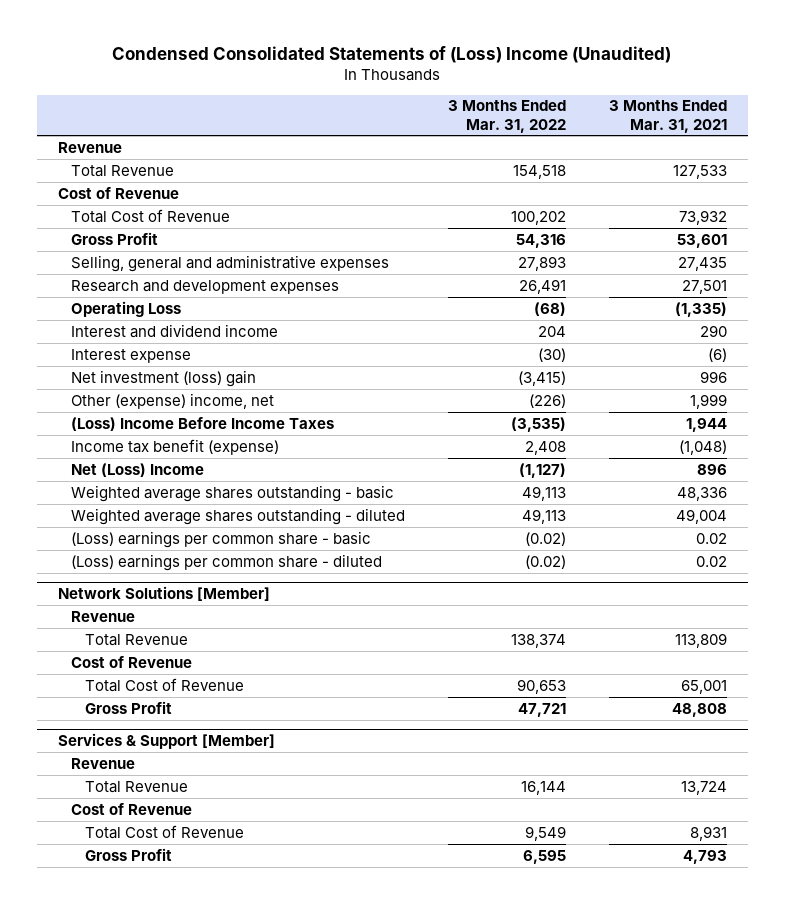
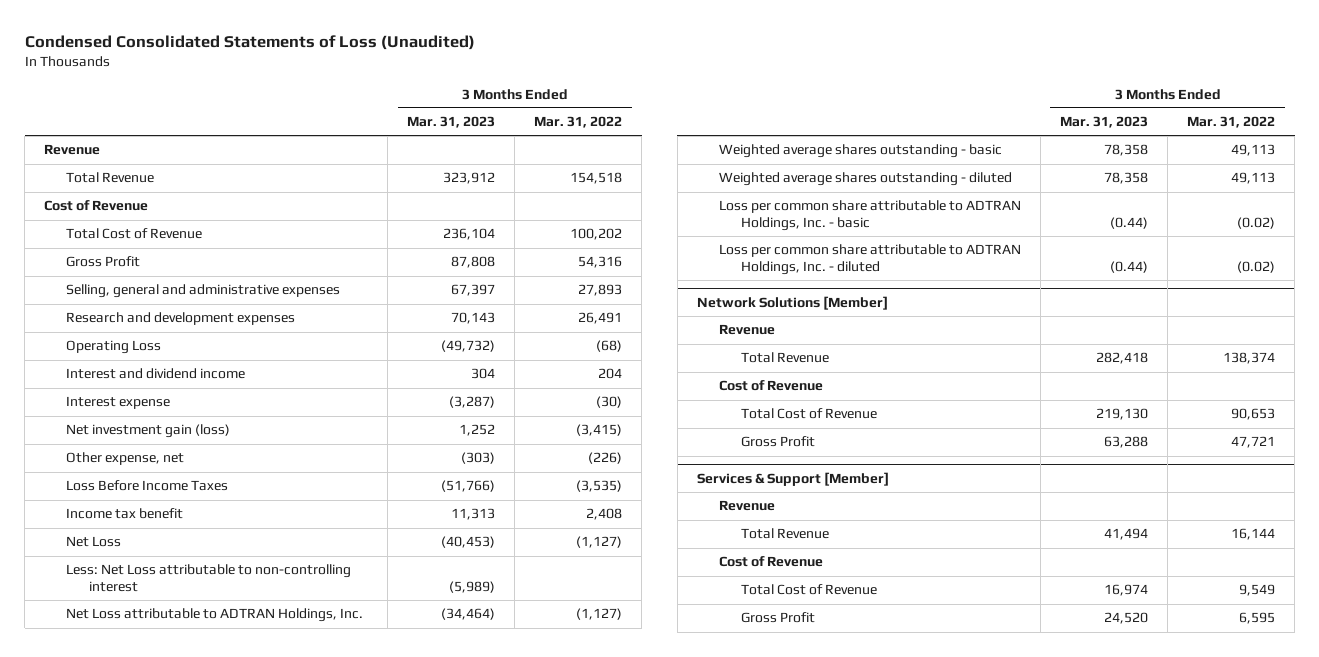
[112,45,672,63] Condensed Consolidated Statements of (Loss) Income (Unaudited) -> [24,34,475,50] Condensed Consolidated Statements of Loss (Unaudited)
[608,100,727,133] 3 Months Ended Mar. 31, 2021 -> none
none -> [407,116,496,129] Mar. 31, 2023
[71,369,257,387] Net investment (loss) gain -> [66,424,231,439] Net investment gain (loss)
[71,392,275,409] Other (expense) income, net -> [66,452,185,466] Other expense, net
[71,416,335,431] (Loss) Income Before Income Taxes -> [66,480,229,492] Loss Before Income Taxes
[71,438,280,455] Income tax benefit (expense) -> [66,508,184,520] Income tax benefit
none -> [66,536,122,548] Net Loss
none -> [66,564,352,592] Less: Net Loss attributable to non-controlling interest
[71,462,205,477] Net (Loss) Income -> [66,608,364,623] Net Loss attributable to ADTRAN Holdings, Inc.
[71,530,372,548] (Loss) earnings per common share - basic -> [719,200,1022,231] Loss per common share attributable to ADTRAN Holdings, Inc. - basic
[71,553,383,571] (Loss) earnings per common share - diluted -> [719,244,1022,275] Loss per common share attributable to ADTRAN Holdings, Inc. - diluted

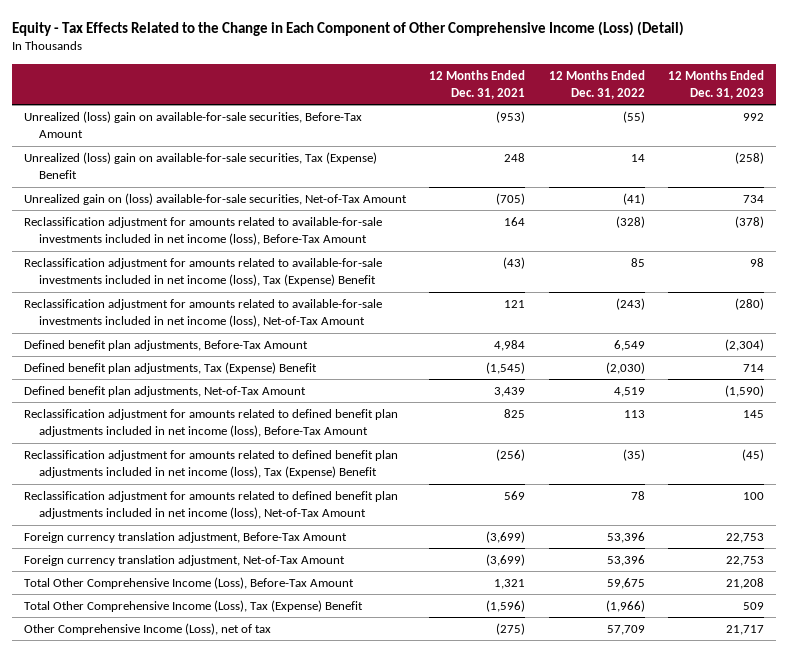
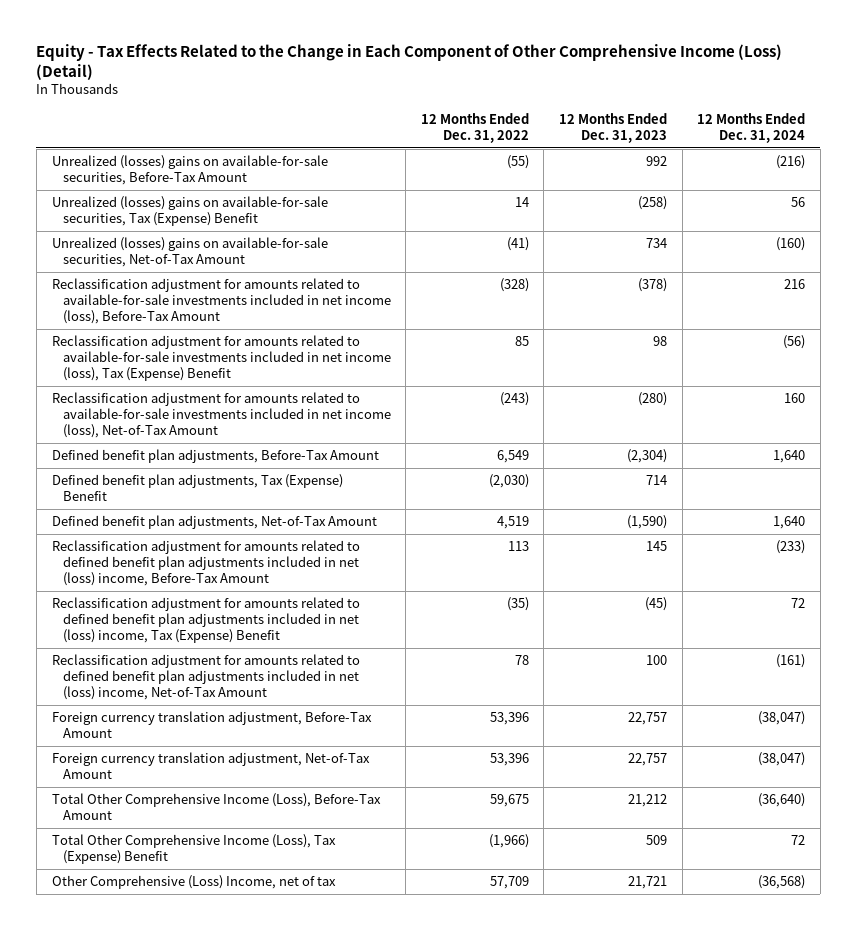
[429,69,526,99] 12 Months Ended Dec. 31, 2021 -> none
none -> [697,112,806,144] 12 Months Ended Dec. 31, 2024
[23,111,362,139] Unrealized (loss) gain on available-for-sale securities, Before-Tax Amount -> [51,155,328,186] Unrealized (losses) gains on available-for-sale securities, Before-Tax Amount
[23,152,377,180] Unrealized (loss) gain on available-for-sale securities, Tax (Expense) Benefit -> [51,196,328,227] Unrealized (losses) gains on available-for-sale securities, Tax (Expense) Benefit
[23,193,407,206] Unrealized gain on (loss) available-for-sale securities, Net-of-Tax Amount -> [51,237,328,268] Unrealized (losses) gains on available-for-sale securities, Net-of-Tax Amount
[23,409,398,438] Reclassification adjustment for amounts related to defined benefit plan adjustments included in net income (loss), Before-Tax Amount -> [51,540,360,587] Reclassification adjustment for amounts related to defined benefit plan adjustments included in net (loss) income, Before-Tax Amount
[23,450,398,479] Reclassification adjustment for amounts related to defined benefit plan adjustments included in net income (loss), Tax (Expense) Benefit -> [51,597,360,644] Reclassification adjustment for amounts related to defined benefit plan adjustments included in net (loss) income, Tax (Expense) Benefit
[23,491,398,520] Reclassification adjustment for amounts related to defined benefit plan adjustments included in net income (loss), Net-of-Tax Amount -> [51,654,360,701] Reclassification adjustment for amounts related to defined benefit plan adjustments included in net (loss) income, Net-of-Tax Amount
[725,533,764,544] 22,753 -> [627,712,667,726] 22,757
[725,556,764,567] 22,753 -> [627,753,667,767] 22,757
[725,578,764,590] 21,208 -> [627,794,667,808] 21,212
[23,623,271,636] Other Comprehensive Income (Loss), net of tax -> [51,875,336,890] Other Comprehensive (Loss) Income, net of tax
[725,625,764,636] 21,717 -> [627,876,667,890] 21,721

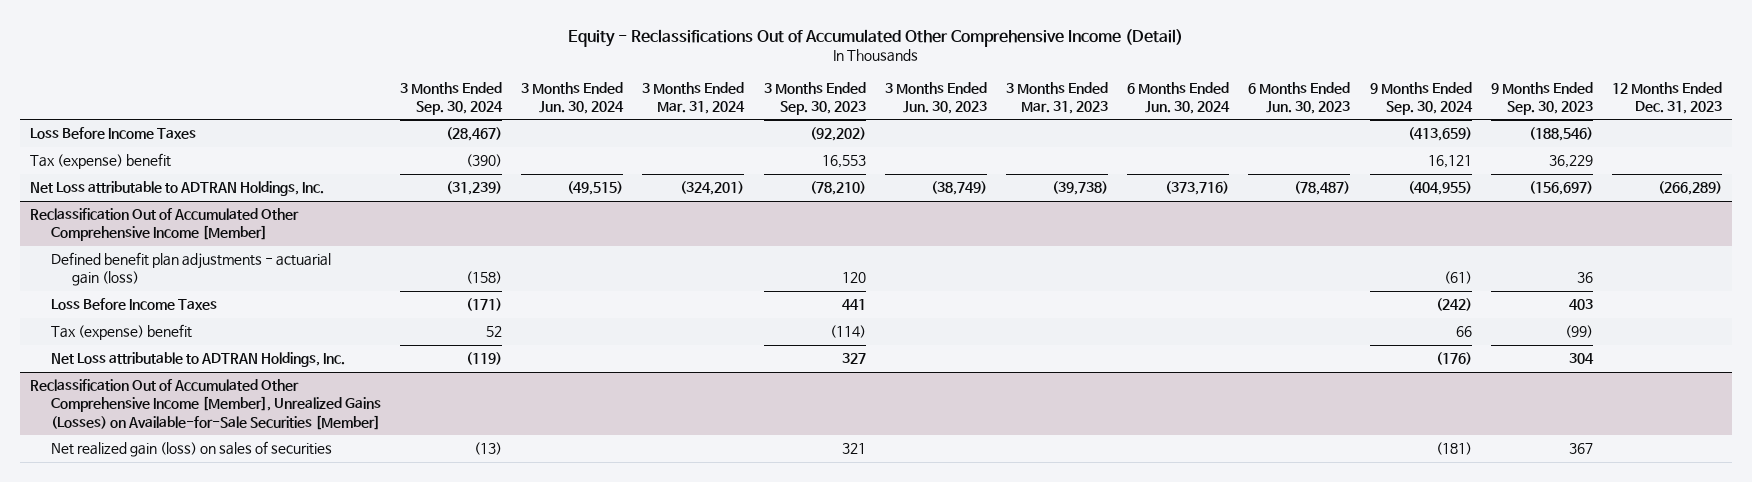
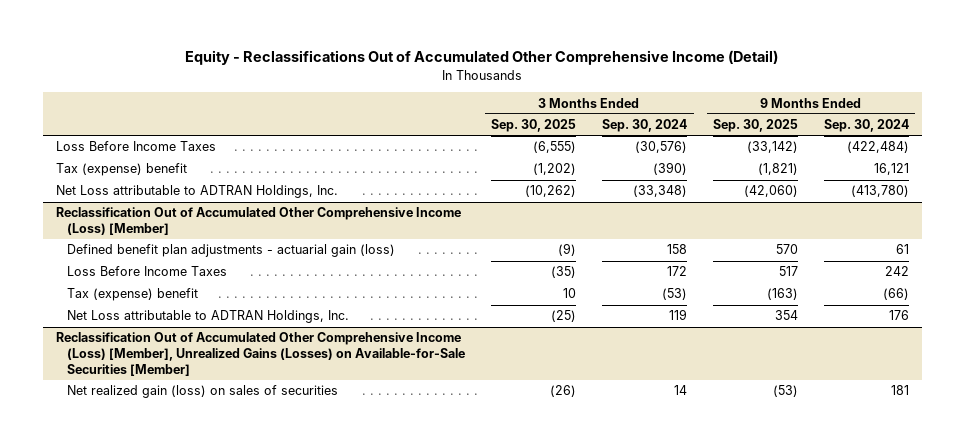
[521,81,625,114] 3 Months Ended Jun. 30, 2024 -> none
[642,81,746,114] 3 Months Ended Mar. 31, 2024 -> none
[763,81,866,115] 3 Months Ended Sep. 30, 2023 -> none
[884,81,987,114] 3 Months Ended Jun. 30, 2023 -> none
[1006,81,1109,114] 3 Months Ended Mar. 31, 2023 -> none
[1127,81,1231,114] 6 Months Ended Jun. 30, 2024 -> none
[1248,81,1351,114] 6 Months Ended Jun. 30, 2023 -> none
[1490,81,1593,115] 9 Months Ended Sep. 30, 2023 -> none
[1612,81,1723,114] 12 Months Ended Dec. 31, 2023 -> none
none -> [491,119,577,133] Sep. 30, 2025
none -> [712,119,798,133] Sep. 30, 2025
[445,127,502,142] (28,467) -> [635,141,688,154] (30,576)
[1407,127,1472,142] (413,659) -> [846,141,909,154] (422,484)
[445,181,502,196] (31,239) -> [633,185,688,198] (33,348)
[1407,181,1472,196] (404,955) -> [850,185,909,198] (413,780)
[29,208,299,242] Reclassification Out of Accumulated Other Comprehensive Income [Member] -> [55,207,461,236] Reclassification Out of Accumulated Other Comprehensive Income (Loss) [Member]
[465,271,502,285] (158) -> [667,244,688,255] 158
[1443,271,1472,285] (61) -> [895,244,909,255] 61
[465,298,502,312] (171) -> [667,266,688,277] 172
[1435,298,1472,312] (242) -> [884,266,909,277] 242
[485,326,502,338] 52 -> [662,288,688,301] (53)
[1455,326,1472,338] 66 -> [882,288,909,301] (66)
[465,352,502,366] (119) -> [669,309,688,321] 119
[1435,352,1472,366] (176) -> [888,310,909,321] 176
[29,379,381,430] Reclassification Out of Accumulated Other Comprehensive Income [Member], Unrealized Gains (Losses) on Available-for-Sale Securities [Member] -> [55,332,466,376] Reclassification Out of Accumulated Other Comprehensive Income (Loss) [Member], Unrealized Gains (Losses) on Available-for-Sale Securities [Member]
[473,442,502,456] (13) -> [674,385,688,396] 14
[1435,442,1472,456] (181) -> [890,385,909,396] 181

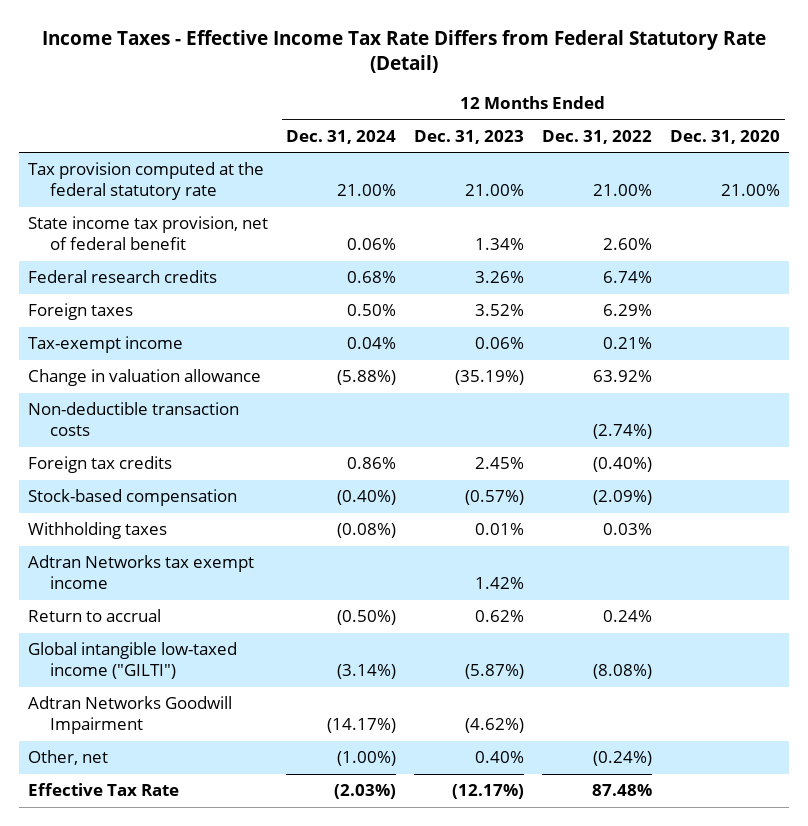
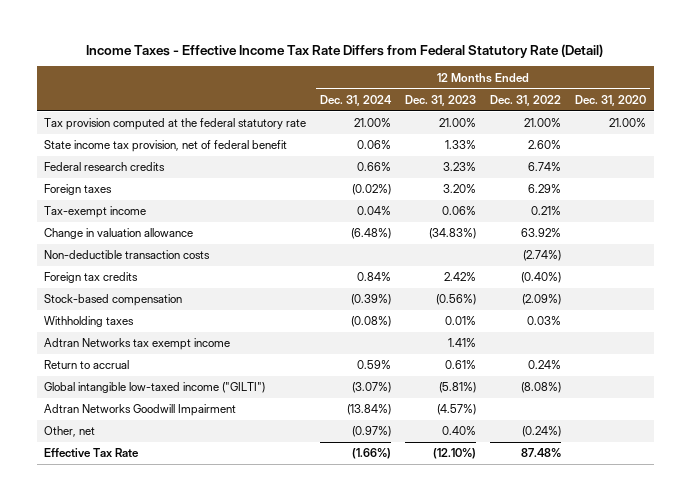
[475,238,525,251] 1.34% -> [445,140,477,150] 1.33%
[347,271,397,284] 0.68% -> [356,162,391,172] 0.66%
[475,271,525,284] 3.26% -> [443,162,477,172] 3.23%
[347,304,397,317] 0.50% -> [351,184,391,196] (0.02%)
[475,304,525,317] 3.52% -> [443,184,477,194] 3.20%
[337,370,397,386] (5.88%) -> [350,228,391,240] (6.48%)
[455,370,525,386] (35.19%) -> [429,228,477,240] (34.83%)
[347,457,397,470] 0.86% -> [356,272,391,282] 0.84%
[475,457,525,470] 2.45% -> [444,272,477,282] 2.42%
[337,490,397,506] (0.40%) -> [350,294,391,306] (0.39%)
[465,490,525,506] (0.57%) -> [436,294,477,306] (0.56%)
[475,577,525,590] 1.42% -> [448,338,477,348] 1.41%
[337,610,397,626] (0.50%) -> [356,360,391,370] 0.59%
[475,610,525,623] 0.62% -> [445,360,477,370] 0.61%
[337,664,397,680] (3.14%) -> [351,382,391,394] (3.07%)
[465,664,525,680] (5.87%) -> [439,382,477,394] (5.81%)
[327,718,397,734] (14.17%) -> [346,404,391,416] (13.84%)
[465,718,525,734] (4.62%) -> [437,404,477,416] (4.57%)
[337,751,397,767] (1.00%) -> [351,426,391,438] (0.97%)
[334,784,397,800] (2.03%) -> [351,448,391,460] (1.66%)
[452,784,525,800] (12.17%) -> [433,448,477,460] (12.10%)

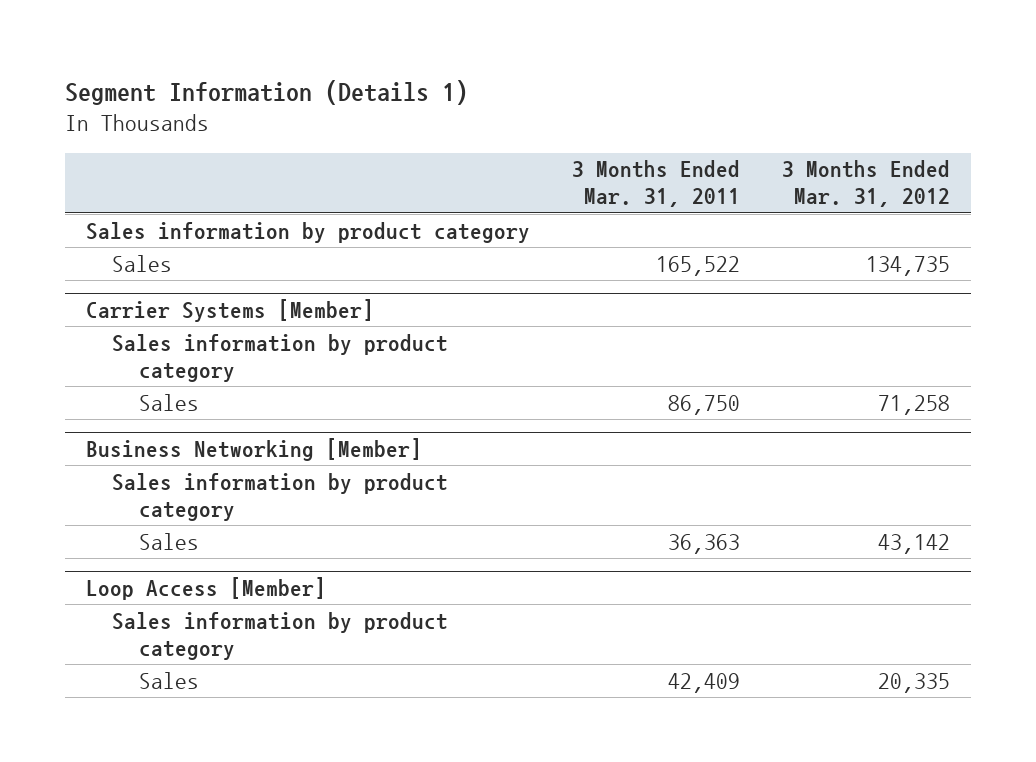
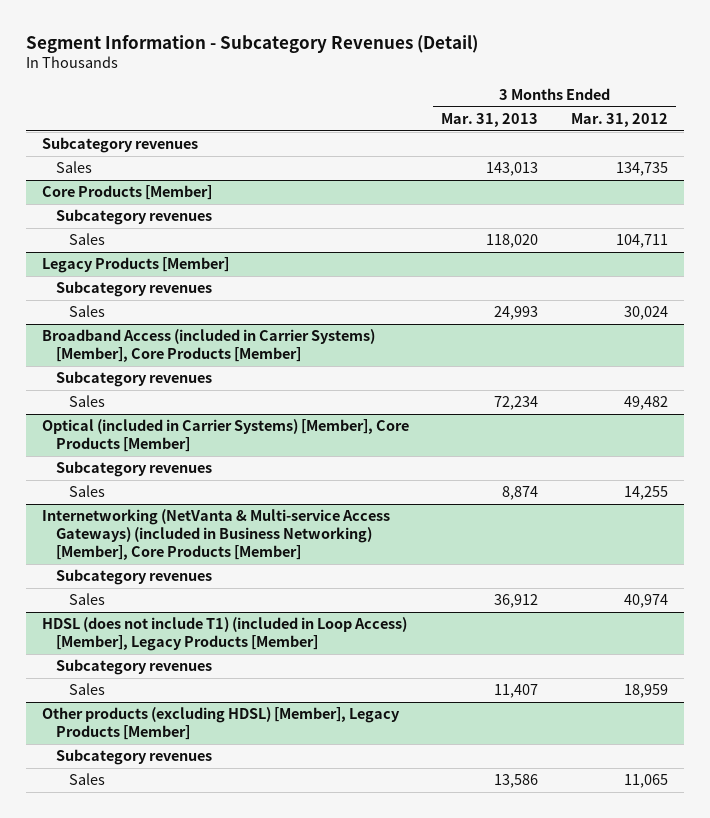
[65,79,469,105] Segment Information (Details 1) -> [25,34,478,53] Segment Information - Subcategory Revenues (Detail)
[572,160,741,208] 3 Months Ended Mar. 31, 2011 -> none
none -> [441,113,539,128] Mar. 31, 2013
[86,221,531,243] Sales information by product category -> none
none -> [42,137,199,154] Subcategory revenues
[86,299,375,323] Carrier Systems [Member] -> none
[112,333,449,382] Sales information by product category -> none
[86,438,423,462] Business Networking [Member] -> none
[112,472,449,521] Sales information by product category -> none
[86,577,327,601] Loop Access [Member] -> none
[112,611,449,660] Sales information by product category -> none
none -> [42,185,213,201] Core Products [Member]
none -> [55,209,212,226] Subcategory revenues
[877,394,950,415] 71,258 -> [615,234,668,249] 104,711
none -> [42,257,230,274] Legacy Products [Member]
none -> [55,281,212,298] Subcategory revenues
[877,533,950,554] 43,142 -> [623,306,668,321] 30,024
none -> [42,329,376,363] Broadband Access (included in Carrier Systems) [Member], Core Products [Member]
none -> [55,371,212,388] Subcategory revenues
[877,672,950,693] 20,335 -> [623,396,668,411] 49,482
none -> [42,419,410,453] Optical (included in Carrier Systems) [Member], Core Products [Member]
none -> [55,461,212,478] Subcategory revenues
none -> [69,485,106,498] Sales
none -> [42,509,391,561] Internetworking (NetVanta & Multi-service Access Gateways) (included in Business Networking) [Member], Core Products [Member]
none -> [55,569,212,586] Subcategory revenues
none -> [69,593,106,606] Sales
none -> [42,617,408,652] HDSL (does not include T1) (included in Loop Access) [Member], Legacy Products [Member]
none -> [55,659,212,676] Subcategory revenues
none -> [69,683,106,696] Sales
none -> [42,707,401,741] Other products (excluding HDSL) [Member], Legacy Products [Member]
none -> [55,749,212,766] Subcategory revenues
none -> [69,773,106,786] Sales

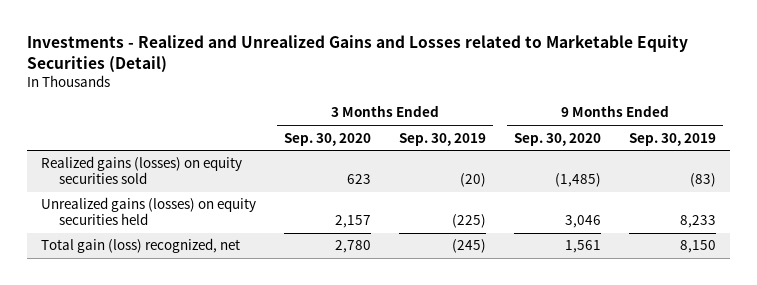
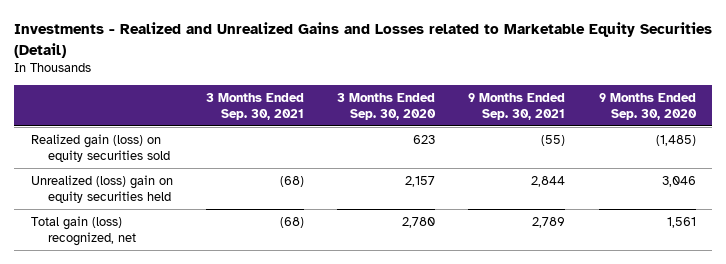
[399,132,487,146] Sep. 30, 2019 -> none
[628,132,716,146] Sep. 30, 2019 -> none
none -> [205,92,304,120] 3 Months Ended Sep. 30, 2021
none -> [468,92,566,120] 9 Months Ended Sep. 30, 2021
[41,156,243,184] Realized gains (losses) on equity securities sold -> [30,133,171,162] Realized gain (loss) on equity securities sold
[41,197,257,225] Unrealized gains (losses) on equity securities held -> [30,174,173,203] Unrealized (loss) gain on equity securities held

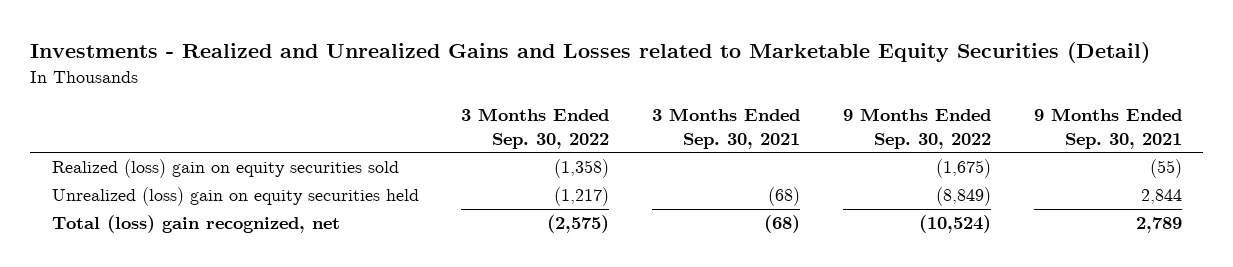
[337,92,437,120] 3 Months Ended Sep. 30, 2020 -> none
[598,92,697,120] 9 Months Ended Sep. 30, 2020 -> none
none -> [461,108,610,149] 3 Months Ended Sep. 30, 2022
none -> [842,108,991,149] 9 Months Ended Sep. 30, 2022
[30,133,171,162] Realized gain (loss) on equity securities sold -> [51,159,399,179] Realized (loss) gain on equity securities sold
[30,215,137,246] Total gain (loss) recognized, net -> [51,215,340,234] Total (loss) gain recognized, net

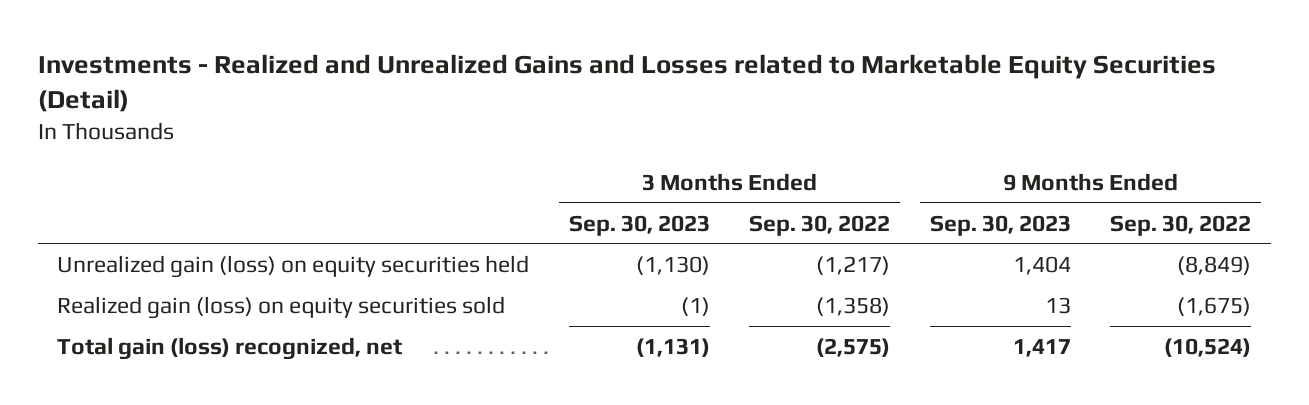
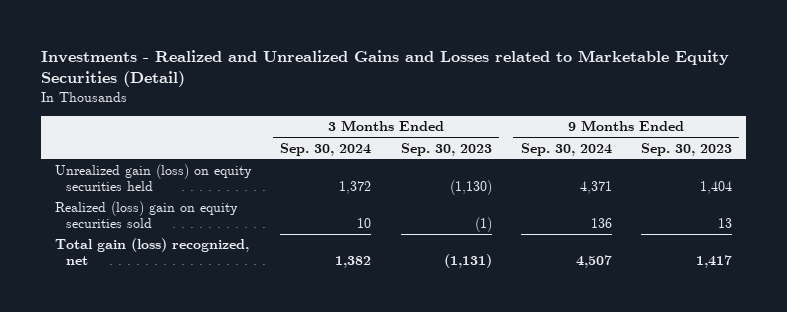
[749,214,891,236] Sep. 30, 2022 -> none
[1110,214,1252,236] Sep. 30, 2022 -> none
none -> [280,142,372,156] Sep. 30, 2024
none -> [520,142,612,156] Sep. 30, 2024
[57,295,506,319] Realized gain (loss) on equity securities sold -> [55,201,239,229] Realized (loss) gain on equity securities sold

